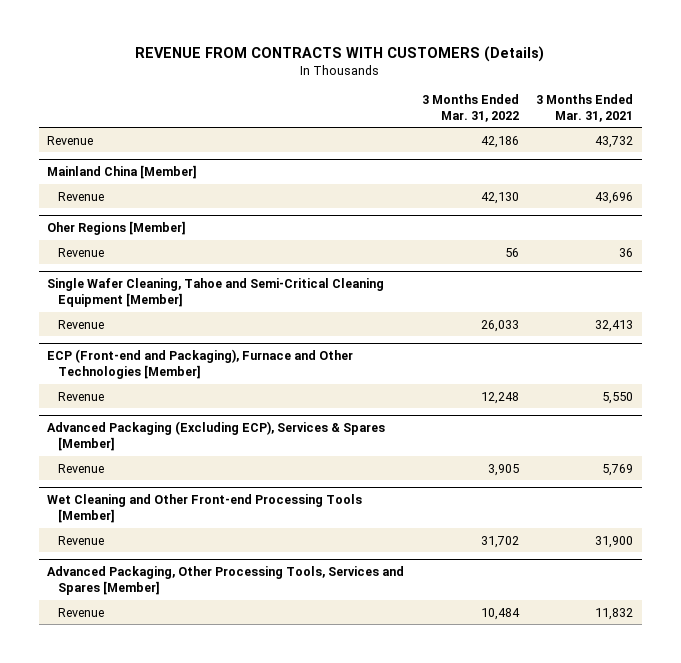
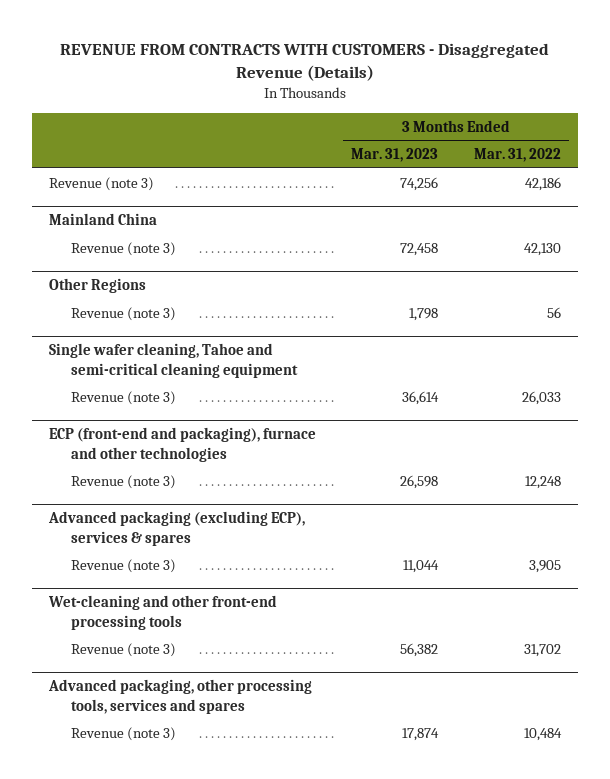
[135,46,545,63] REVENUE FROM CONTRACTS WITH CUSTOMERS (Details) -> [59,42,549,81] REVENUE FROM CONTRACTS WITH CUSTOMERS - Disaggregated Revenue (Details)
[536,93,634,122] 3 Months Ended Mar. 31, 2021 -> none
none -> [351,148,439,163] Mar. 31, 2023
[47,135,94,145] Revenue -> [49,176,155,191] Revenue (note 3)
[47,165,198,180] Mainland China [Member] -> [49,213,158,226] Mainland China
[57,191,104,201] Revenue -> [71,241,177,256] Revenue (note 3)
[47,221,187,236] Oher Regions [Member] -> [49,278,147,294] Other Regions
[57,247,104,257] Revenue -> [71,306,177,321] Revenue (note 3)
[47,278,385,308] Single Wafer Cleaning, Tahoe and Semi-Critical Cleaning Equipment [Member] -> [49,343,299,378] Single wafer cleaning, Tahoe and semi-critical cleaning equipment
[57,319,104,329] Revenue -> [71,390,177,405] Revenue (note 3)
[47,349,354,380] ECP (Front-end and Packaging), Furnace and Other Technologies [Member] -> [49,427,317,462] ECP (front-end and packaging), furnace and other technologies
[57,391,104,401] Revenue -> [71,474,177,489] Revenue (note 3)
[47,421,386,452] Advanced Packaging (Excluding ECP), Services & Spares [Member] -> [48,511,306,546] Advanced packaging (excluding ECP), services & spares
[57,463,104,473] Revenue -> [71,558,177,573] Revenue (note 3)
[47,494,363,524] Wet Cleaning and Other Front-end Processing Tools [Member] -> [48,595,278,630] Wet-cleaning and other front-end processing tools
[57,535,104,545] Revenue -> [71,642,177,657] Revenue (note 3)
[47,566,405,596] Advanced Packaging, Other Processing Tools, Services and Spares [Member] -> [48,679,313,714] Advanced packaging, other processing tools, services and spares
[57,607,104,617] Revenue -> [71,726,177,741] Revenue (note 3)

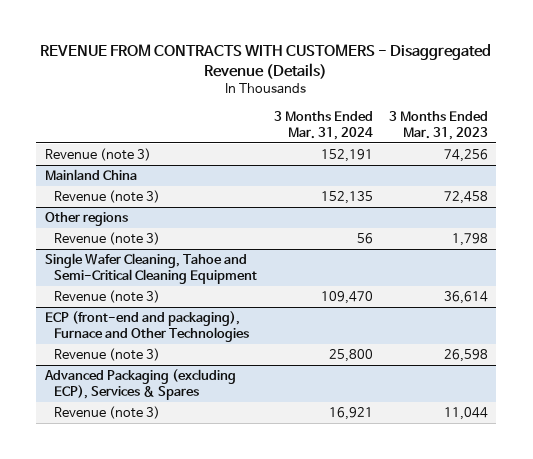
[473,148,561,163] Mar. 31, 2022 -> none
none -> [273,110,373,140] 3 Months Ended Mar. 31, 2024
[49,278,147,294] Other Regions -> [44,212,128,227] Other regions
[49,343,299,378] Single wafer cleaning, Tahoe and semi-critical cleaning equipment -> [44,253,258,285] Single Wafer Cleaning, Tahoe and Semi-Critical Cleaning Equipment
[49,427,317,462] ECP (front-end and packaging), furnace and other technologies -> [44,311,250,343] ECP (front-end and packaging), Furnace and Other Technologies
[48,511,306,546] Advanced packaging (excluding ECP), services & spares -> [43,369,236,401] Advanced Packaging (excluding ECP), Services & Spares
[48,595,278,630] Wet-cleaning and other front-end processing tools -> none
[71,642,177,657] Revenue (note 3) -> none
[48,679,313,714] Advanced packaging, other processing tools, services and spares -> none
[71,726,177,741] Revenue (note 3) -> none

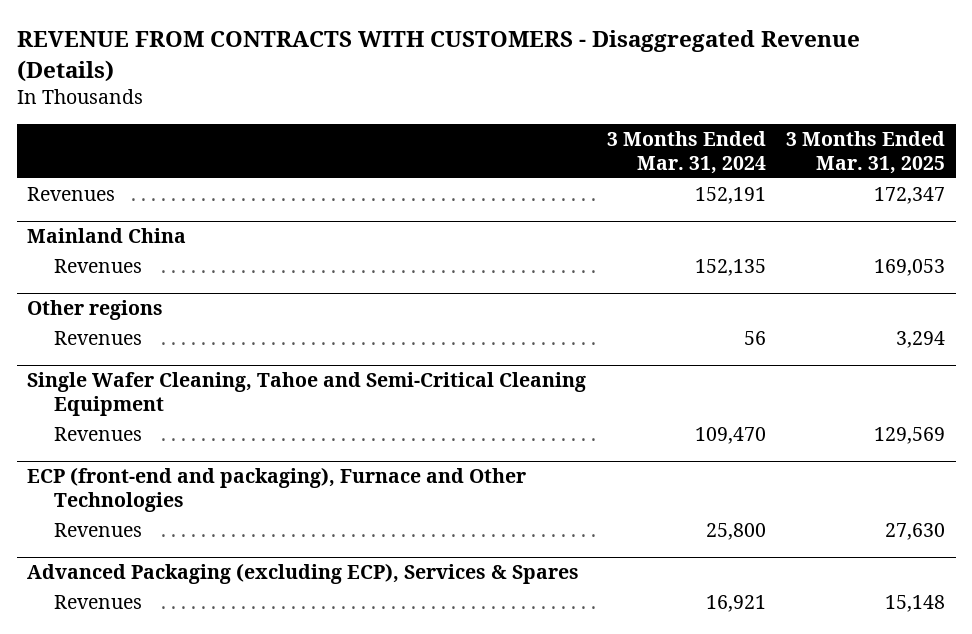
[389,110,489,140] 3 Months Ended Mar. 31, 2023 -> none
none -> [786,130,946,175] 3 Months Ended Mar. 31, 2025
[44,148,151,162] Revenue (note 3) -> [26,186,115,201] Revenues
[54,190,161,204] Revenue (note 3) -> [54,258,143,273] Revenues
[54,232,161,246] Revenue (note 3) -> [54,330,143,345] Revenues
[54,290,161,304] Revenue (note 3) -> [54,426,143,441] Revenues
[54,348,161,362] Revenue (note 3) -> [54,522,143,537] Revenues
[54,406,161,420] Revenue (note 3) -> [54,594,143,609] Revenues

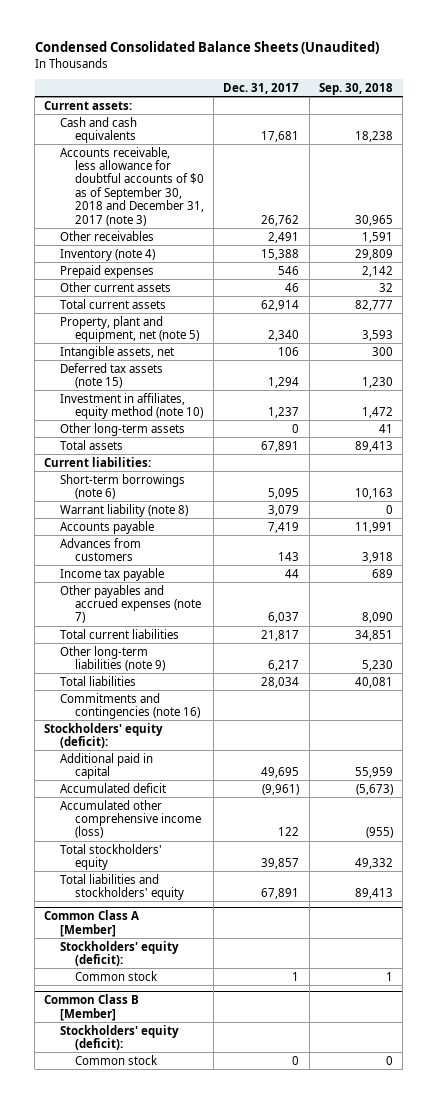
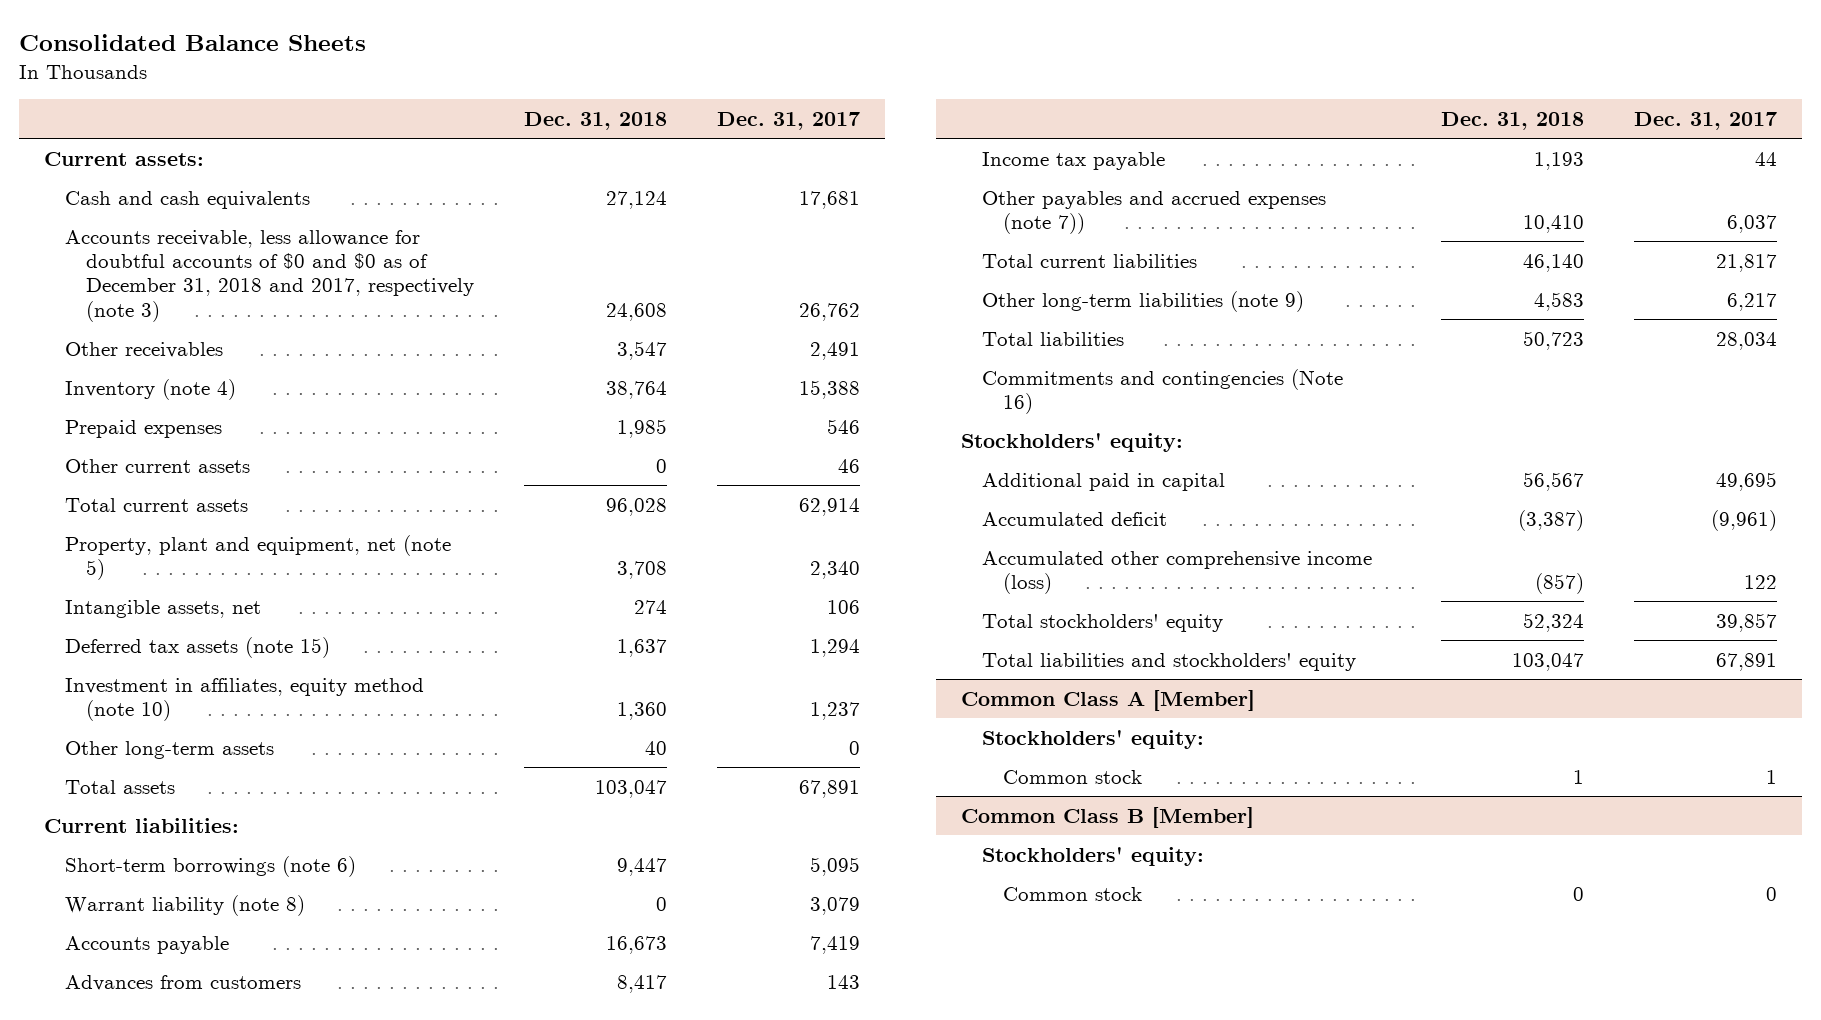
[34,41,379,55] Condensed Consolidated Balance Sheets (Unaudited) -> [18,33,366,51] Consolidated Balance Sheets
[318,82,393,95] Sep. 30, 2018 -> none
none -> [524,111,668,130] Dec. 31, 2018
[59,146,204,226] Accounts receivable, less allowance for doubtful accounts of $0 as of September 30, 2018 and December 31, 2017 (note 3) -> [65,229,475,322] Accounts receivable, less allowance for doubtful accounts of $0 and $0 as of December 31, 2018 and 2017, respectively (note 3)
[59,584,201,624] Other payables and accrued expenses (note 7) -> [982,190,1327,234] Other payables and accrued expenses (note 7))
[59,692,200,720] Commitments and contingencies (note 16) -> [982,368,1344,414] Commitments and contingencies (Note 16)
[44,722,164,749] Stockholders' equity (deficit): -> [961,432,1184,452] Stockholders' equity:
[59,940,179,967] Stockholders' equity (deficit): -> [982,729,1205,749] Stockholders' equity:
[59,1024,179,1051] Stockholders' equity (deficit): -> [982,846,1205,866] Stockholders' equity:

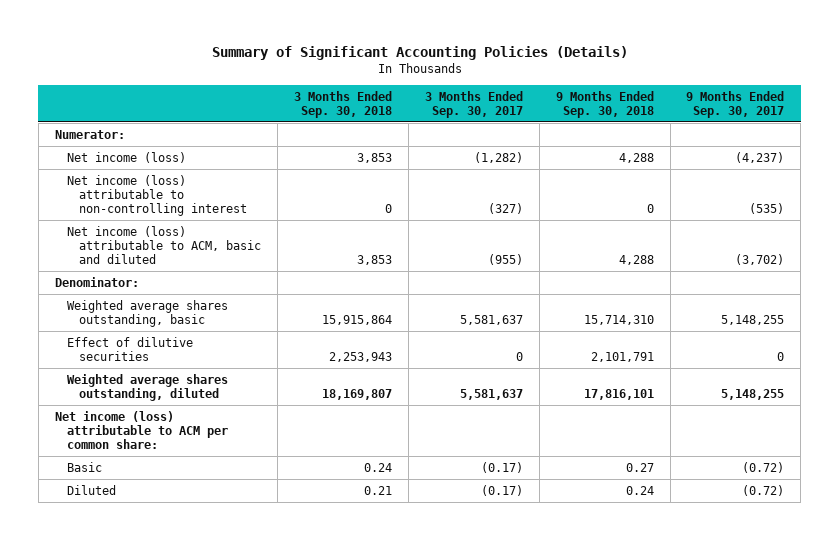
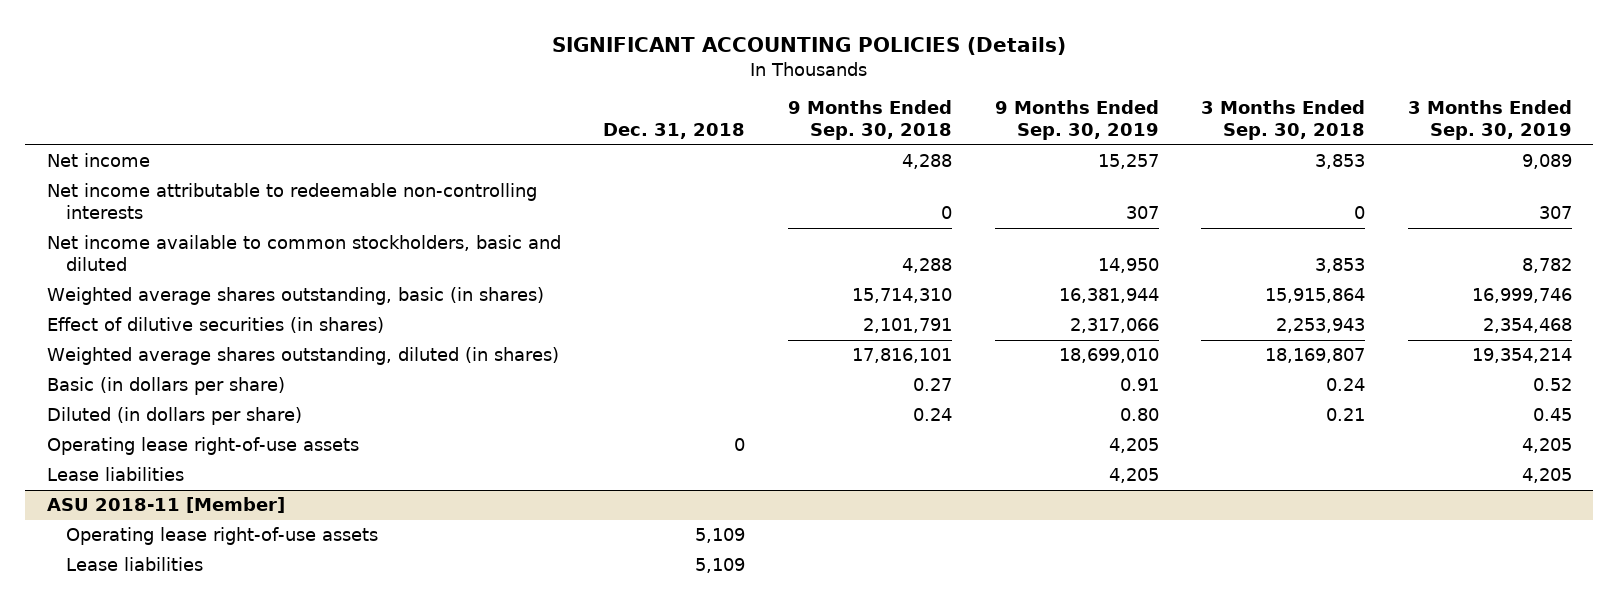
[211,45,628,60] Summary of Significant Accounting Policies (Details) -> [552,37,1067,56] SIGNIFICANT ACCOUNTING POLICIES (Details)
[424,90,523,118] 3 Months Ended Sep. 30, 2017 -> none
[686,90,785,118] 9 Months Ended Sep. 30, 2017 -> none
none -> [603,122,746,139] Dec. 31, 2018
none -> [994,100,1159,140] 9 Months Ended Sep. 30, 2019
none -> [1408,100,1573,140] 3 Months Ended Sep. 30, 2019
[54,129,125,139] Numerator: -> none
[54,276,139,287] Denominator: -> none
[54,410,228,449] Net income (loss) attributable to ACM per common share: -> none
[66,151,186,163] Net income (loss) -> [46,153,150,168] Net income
[66,174,248,216] Net income (loss) attributable to non-controlling interest -> [46,183,537,219] Net income attributable to redeemable non-controlling interests
[66,225,262,264] Net income (loss) attributable to ACM, basic and diluted -> [46,235,561,271] Net income available to common stockholders, basic and diluted
[66,299,228,327] Weighted average shares outstanding, basic -> [46,287,544,306] Weighted average shares outstanding, basic (in shares)
[66,336,193,361] Effect of dilutive securities -> [46,317,384,334] Effect of dilutive securities (in shares)
[66,373,228,401] Weighted average shares outstanding, diluted -> [46,347,559,366] Weighted average shares outstanding, diluted (in shares)
[66,461,102,472] Basic -> [46,377,285,396] Basic (in dollars per share)
[66,484,116,495] Diluted -> [46,407,302,426] Diluted (in dollars per share)
none -> [46,437,359,456] Operating lease right-of-use assets
none -> [46,467,184,482] Lease liabilities
none -> [46,497,285,514] ASU 2018-11 [Member]
none -> [66,527,379,546] Operating lease right-of-use assets
none -> [66,557,204,572] Lease liabilities

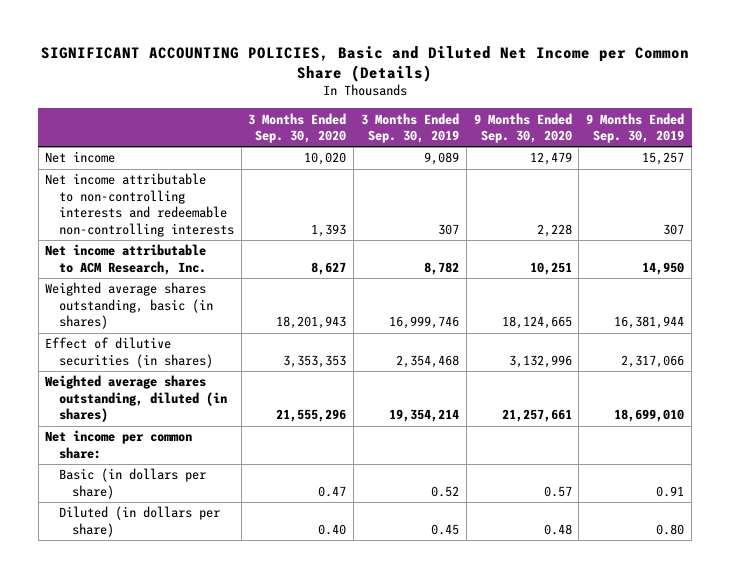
[552,37,1067,56] SIGNIFICANT ACCOUNTING POLICIES (Details) -> [40,46,689,82] SIGNIFICANT ACCOUNTING POLICIES, Basic and Diluted Net Income per Common Share (Details)
[603,122,746,139] Dec. 31, 2018 -> none
[788,100,953,140] 9 Months Ended Sep. 30, 2018 -> none
[1201,100,1366,140] 3 Months Ended Sep. 30, 2018 -> none
none -> [248,112,347,143] 3 Months Ended Sep. 30, 2020
none -> [473,112,572,143] 9 Months Ended Sep. 30, 2020
[46,183,537,219] Net income attributable to redeemable non-controlling interests -> [45,173,234,237] Net income attributable to non-controlling interests and redeemable non-controlling interests
[46,235,561,271] Net income available to common stockholders, basic and diluted -> [45,244,207,275] Net income attributable to ACM Research, Inc.
none -> [45,430,193,459] Net income per common share:
[46,437,359,456] Operating lease right-of-use assets -> none
[46,467,184,482] Lease liabilities -> none
[46,497,285,514] ASU 2018-11 [Member] -> none
[66,527,379,546] Operating lease right-of-use assets -> none
[66,557,204,572] Lease liabilities -> none

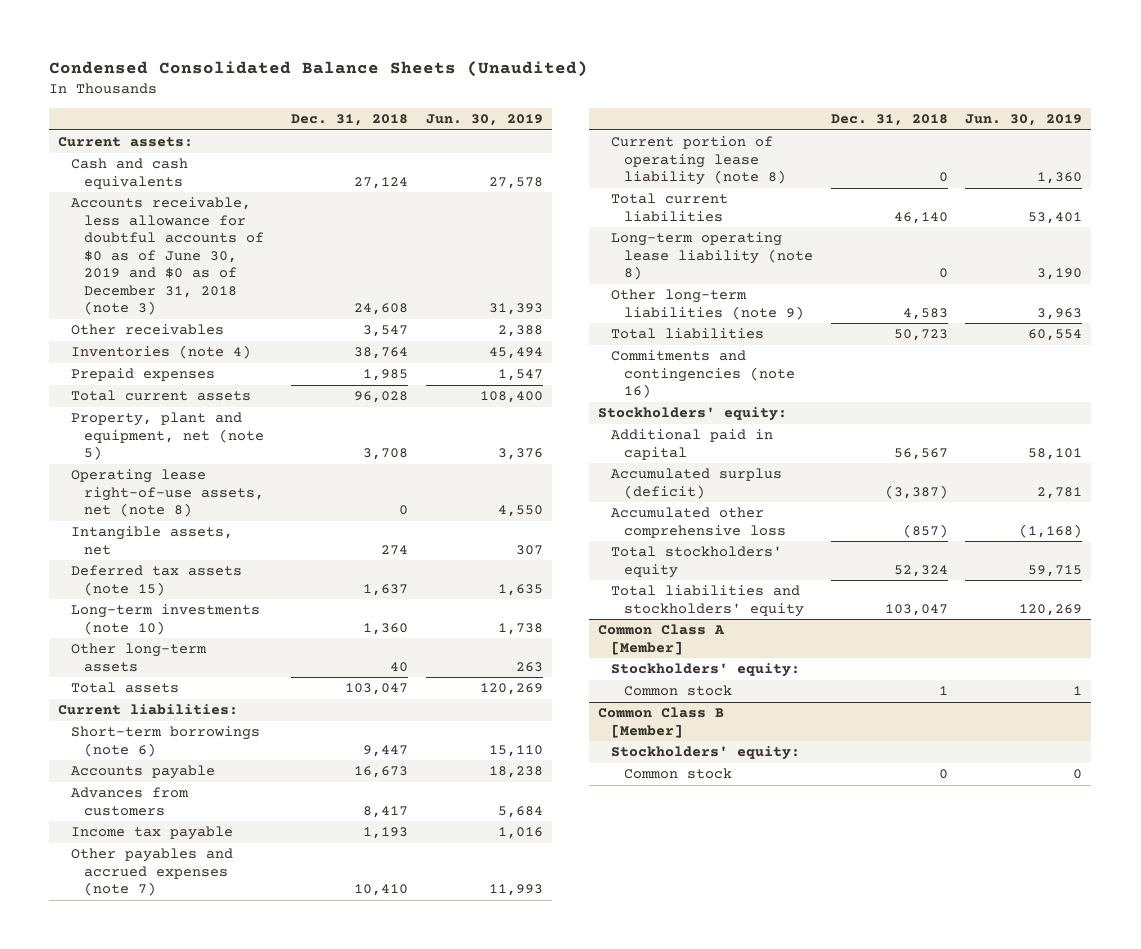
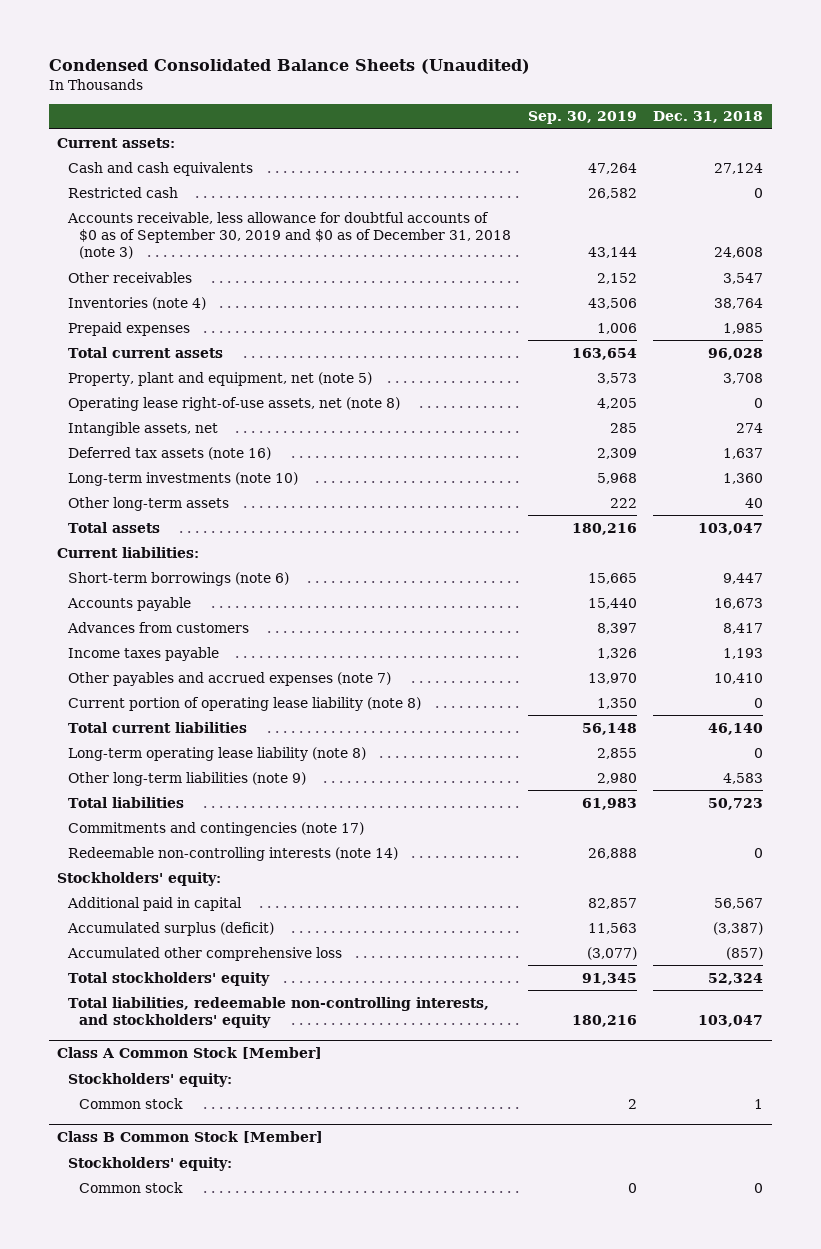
[425,114,543,127] Jun. 30, 2019 -> none
none -> [527,111,637,125] Sep. 30, 2019
none -> [68,186,179,198] Restricted cash
[71,197,265,316] Accounts receivable, less allowance for doubtful accounts of $0 as of June 30, 2019 and $0 as of December 31, 2018 (note 3) -> [67,211,511,260] Accounts receivable, less allowance for doubtful accounts of $0 as of September 30, 2019 and $0 as of December 31, 2018 (note 3)
[71,565,243,596] Deferred tax assets (note 15) -> [68,446,272,460] Deferred tax assets (note 16)
[71,826,234,841] Income tax payable -> [68,646,220,661] Income taxes payable
[610,350,795,399] Commitments and contingencies (note 16) -> [68,821,365,836] Commitments and contingencies (note 17)
none -> [68,846,399,861] Redeemable non-controlling interests (note 14)
[610,585,804,617] Total liabilities and stockholders' equity -> [68,996,490,1028] Total liabilities, redeemable non-controlling interests, and stockholders' equity
[598,624,726,655] Common Class A [Member] -> [57,1047,323,1060] Class A Common Stock [Member]
[598,707,725,738] Common Class B [Member] -> [57,1131,324,1144] Class B Common Stock [Member]

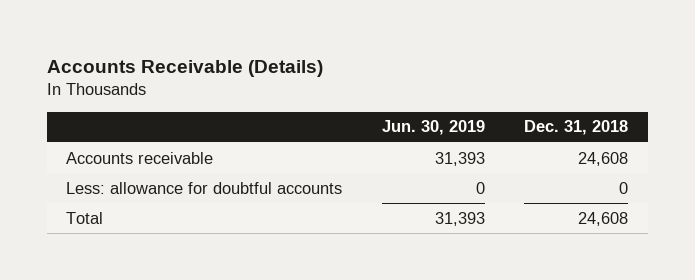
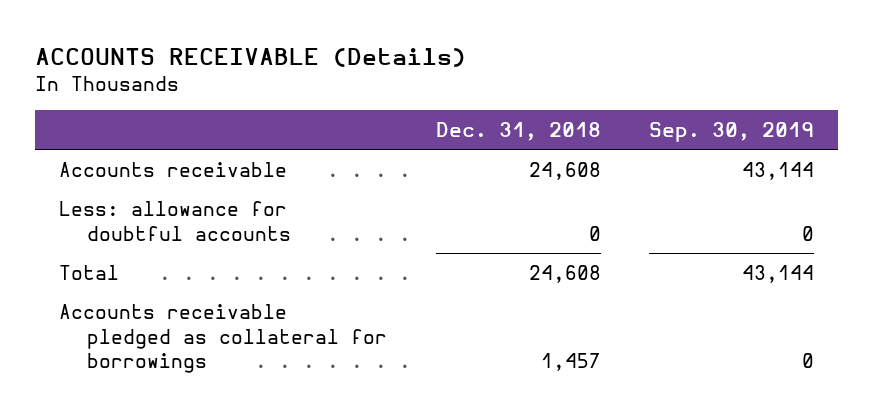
[46,59,323,77] Accounts Receivable (Details) -> [35,47,467,67] ACCOUNTS RECEIVABLE (Details)
[381,120,485,136] Jun. 30, 2019 -> none
none -> [649,121,815,142] Sep. 30, 2019
none -> [59,303,388,374] Accounts receivable pledged as collateral for borrowings

